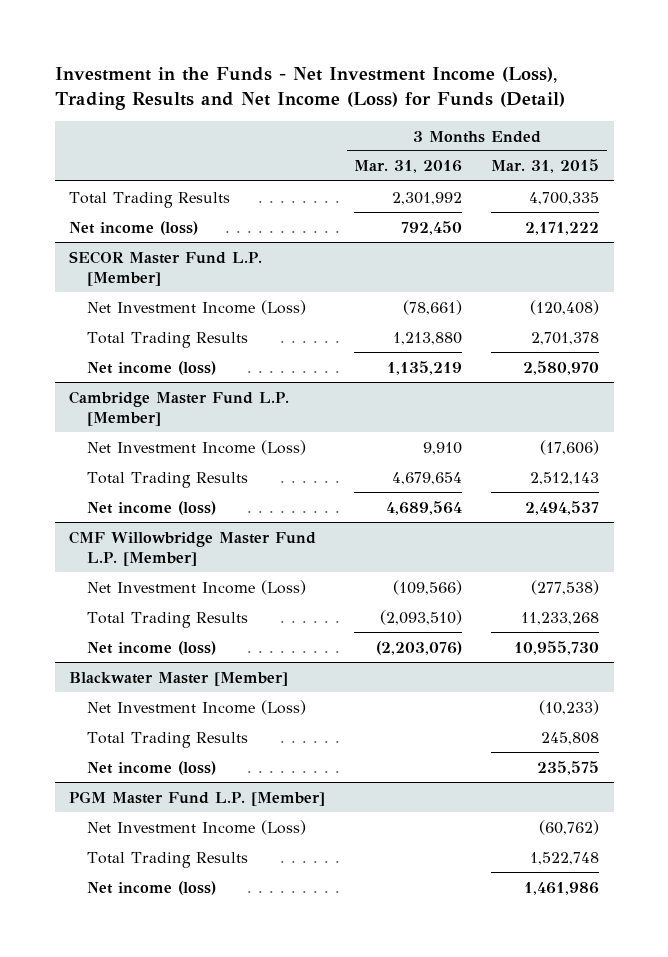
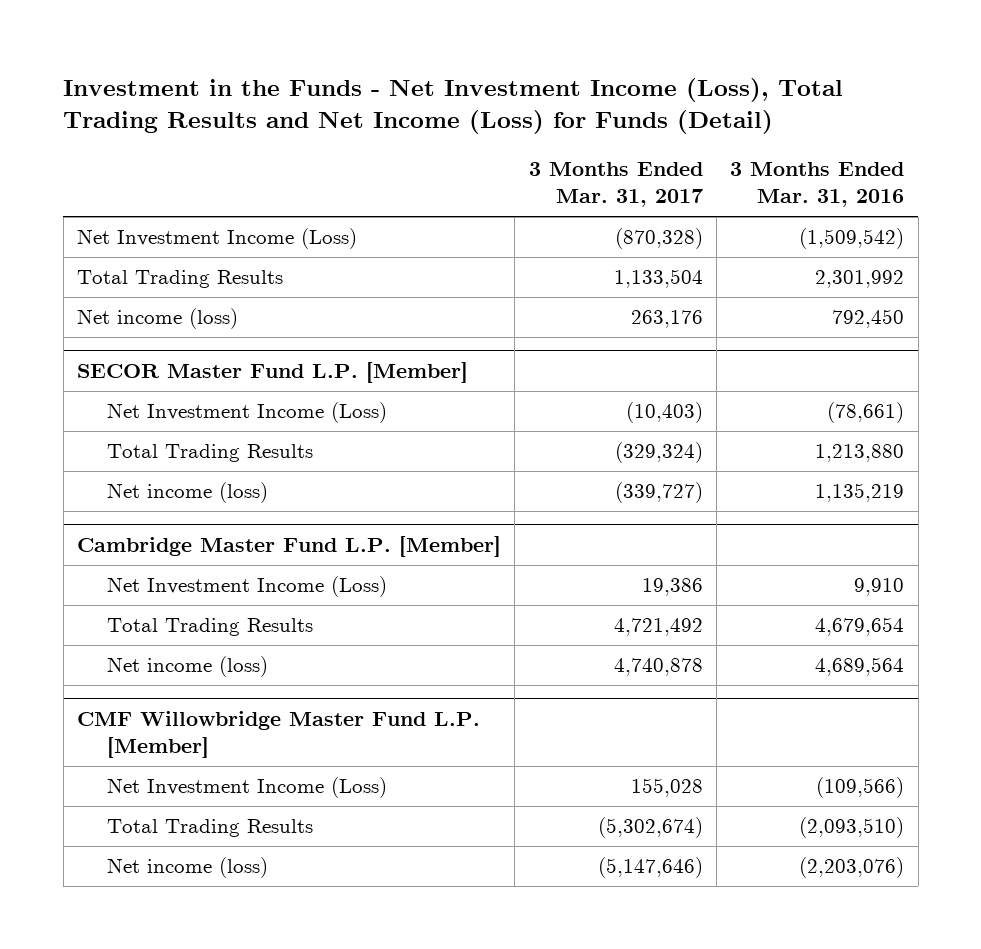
[54,66,565,110] Investment in the Funds - Net Investment Income (Loss), Trading Results and Net Income (Loss) for Funds (Detail) -> [63,77,844,135] Investment in the Funds - Net Investment Income (Loss), Total Trading Results and Net Income (Loss) for Funds (Detail)
[491,159,600,174] Mar. 31, 2015 -> none
none -> [528,162,703,208] 3 Months Ended Mar. 31, 2017
none -> [76,228,357,250] Net Investment Income (Loss)
[69,671,289,686] Blackwater Master [Member] -> none
[87,699,307,715] Net Investment Income (Loss) -> none
[87,731,249,748] Total Trading Results -> none
[87,760,217,775] Net income (loss) -> none
[69,790,326,806] PGM Master Fund L.P. [Member] -> none
[87,819,307,835] Net Investment Income (Loss) -> none
[87,851,249,868] Total Trading Results -> none
[87,880,217,895] Net income (loss) -> none

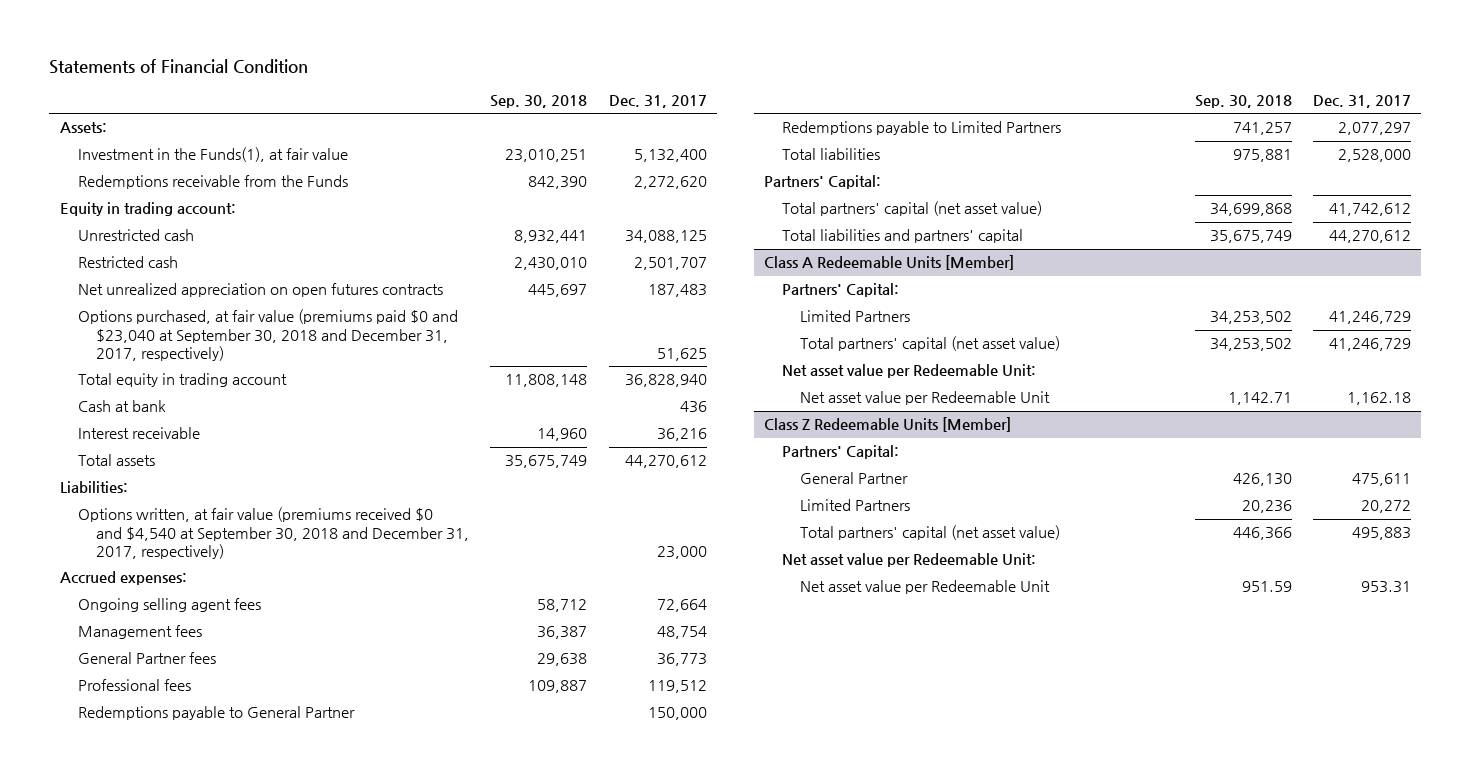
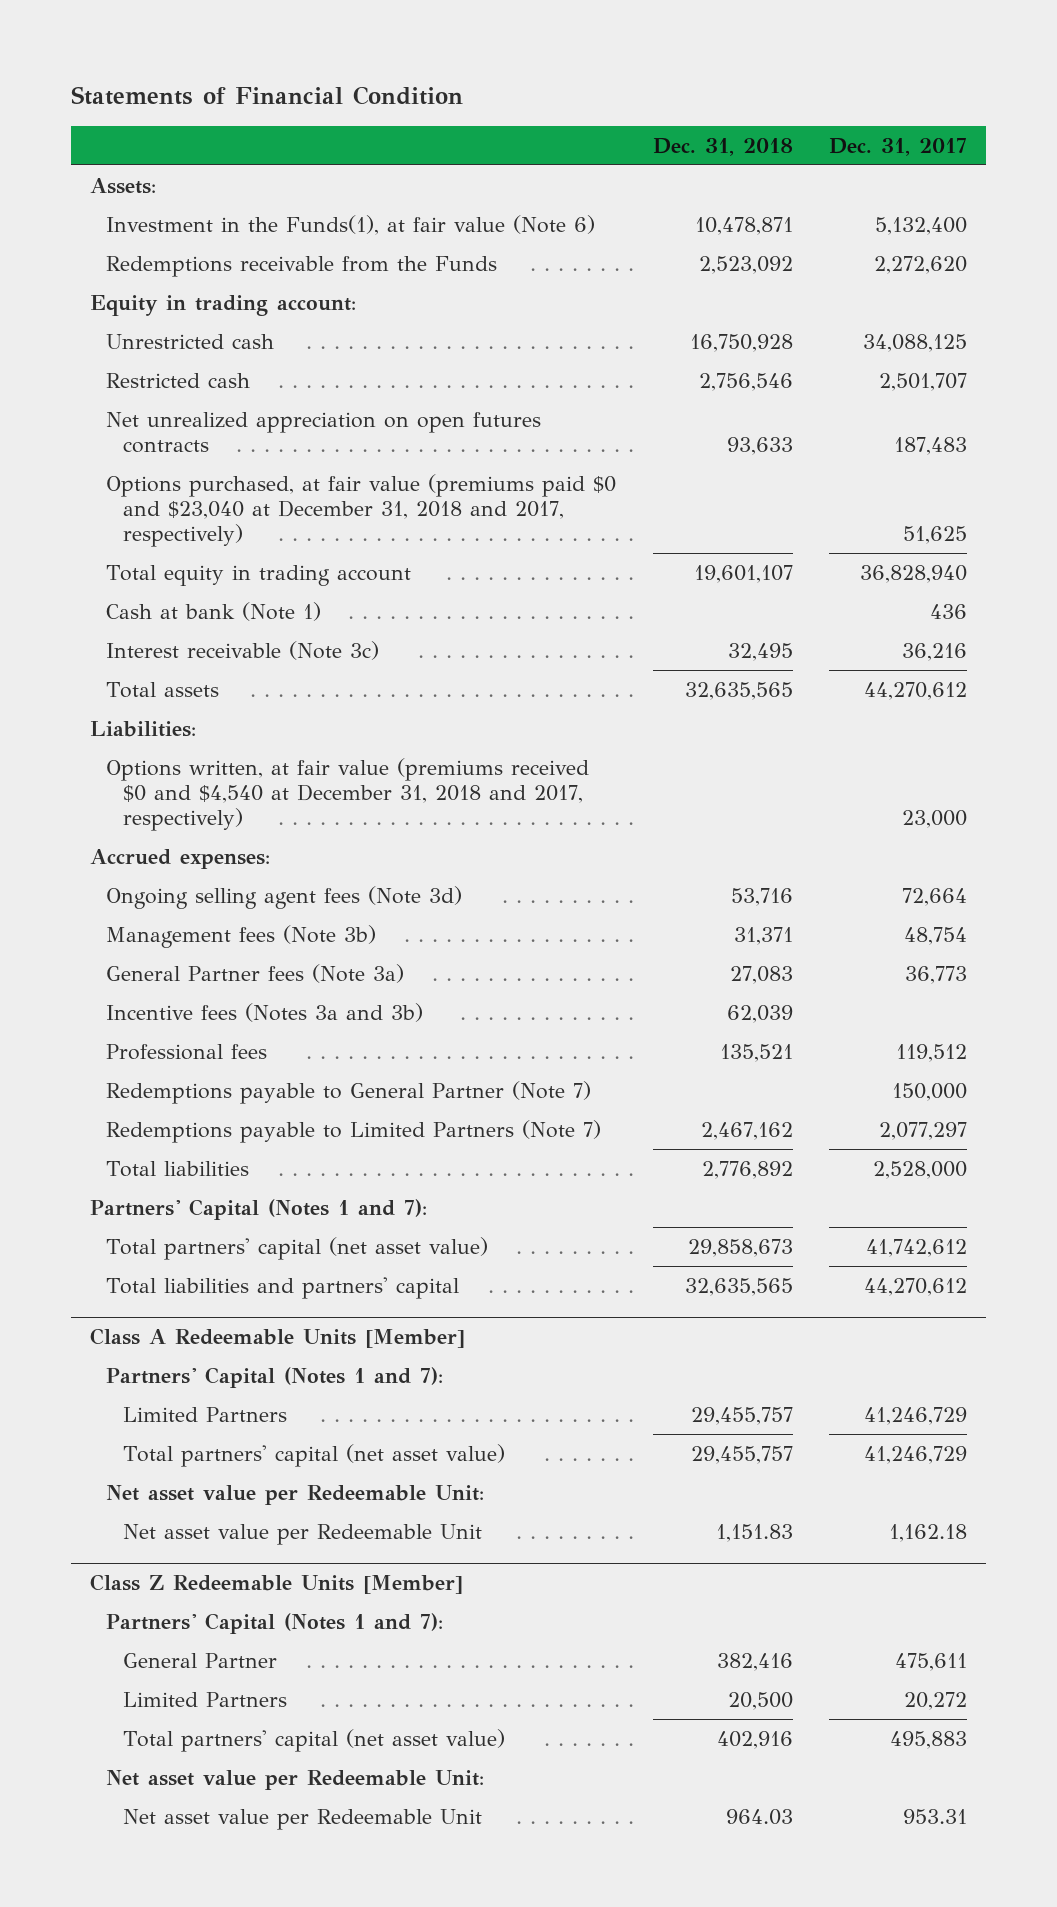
[490,94,588,108] Sep. 30, 2018 -> none
none -> [652,137,793,156] Dec. 31, 2018
[78,147,349,163] Investment in the Funds(1), at fair value -> [106,214,596,235] Investment in the Funds(1), at fair value (Note 6)
[78,309,459,361] Options purchased, at fair value (premiums paid $0 and $23,040 at September 30, 2018 and December 31, 2017, respectively) -> [106,473,617,547] Options purchased, at fair value (premiums paid $0 and $23,040 at December 31, 2018 and 2017, respectively)
[78,400,167,413] Cash at bank -> [106,601,322,621] Cash at bank (Note 1)
[78,427,201,440] Interest receivable -> [106,640,380,660] Interest receivable (Note 3c)
[78,507,470,559] Options written, at fair value (premiums received $0 and $4,540 at September 30, 2018 and December 31, 2017, respectively) -> [106,757,590,831] Options written, at fair value (premiums received $0 and $4,540 at December 31, 2018 and 2017, respectively)
[78,598,262,613] Ongoing selling agent fees -> [106,885,463,909] Ongoing selling agent fees (Note 3d)
[78,625,203,640] Management fees -> [106,924,377,948] Management fees (Note 3b)
[78,652,217,665] General Partner fees -> [106,963,405,983] General Partner fees (Note 3a)
none -> [106,1002,424,1022] Incentive fees (Notes 3a and 3b)
[78,706,356,721] Redemptions payable to General Partner -> [106,1080,592,1104] Redemptions payable to General Partner (Note 7)
[782,121,1062,136] Redemptions payable to Limited Partners -> [106,1119,602,1143] Redemptions payable to Limited Partners (Note 7)
[764,175,882,190] Partners' Capital: -> [89,1198,427,1220] Partners' Capital (Notes 1 and 7):
[782,283,900,298] Partners' Capital: -> [106,1366,444,1388] Partners' Capital (Notes 1 and 7):
[782,445,900,460] Partners' Capital: -> [106,1612,444,1634] Partners' Capital (Notes 1 and 7):

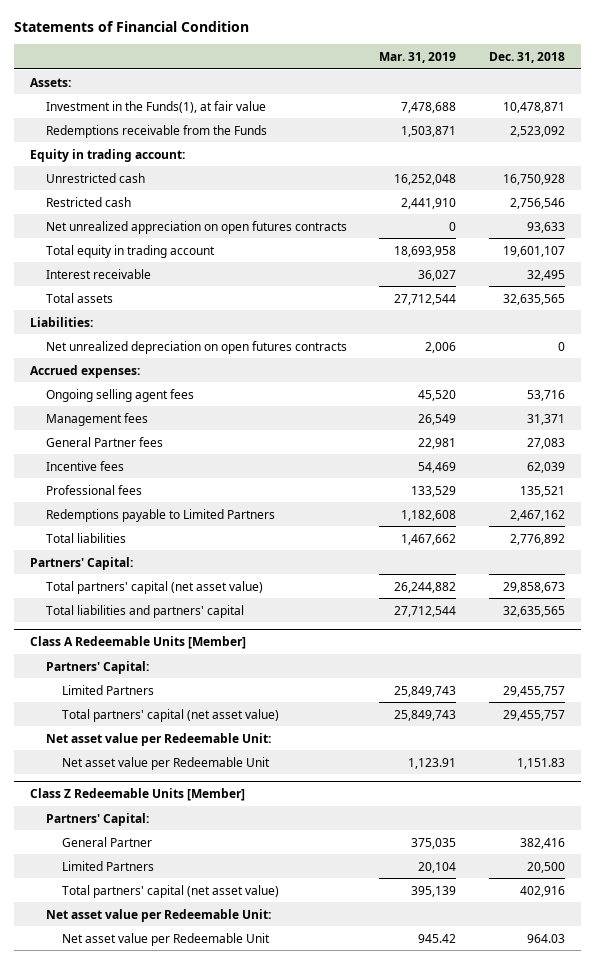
[829,137,968,156] Dec. 31, 2017 -> none
none -> [379,51,457,63] Mar. 31, 2019
[106,214,596,235] Investment in the Funds(1), at fair value (Note 6) -> [45,100,266,113] Investment in the Funds(1), at fair value
[106,473,617,547] Options purchased, at fair value (premiums paid $0 and $23,040 at December 31, 2018 and 2017, respectively) -> none
[106,601,322,621] Cash at bank (Note 1) -> none
[106,640,380,660] Interest receivable (Note 3c) -> [45,268,151,279] Interest receivable
[106,757,590,831] Options written, at fair value (premiums received $0 and $4,540 at December 31, 2018 and 2017, respectively) -> none
none -> [45,340,347,354] Net unrealized depreciation on open futures contracts
[106,885,463,909] Ongoing selling agent fees (Note 3d) -> [45,388,194,402] Ongoing selling agent fees
[106,924,377,948] Management fees (Note 3b) -> [45,412,148,426] Management fees
[106,963,405,983] General Partner fees (Note 3a) -> [45,436,163,447] General Partner fees
[106,1002,424,1022] Incentive fees (Notes 3a and 3b) -> [45,460,124,471] Incentive fees
[106,1080,592,1104] Redemptions payable to General Partner (Note 7) -> none
[106,1119,602,1143] Redemptions payable to Limited Partners (Note 7) -> [45,508,275,522] Redemptions payable to Limited Partners
[89,1198,427,1220] Partners' Capital (Notes 1 and 7): -> [29,556,133,570] Partners' Capital:
[106,1366,444,1388] Partners' Capital (Notes 1 and 7): -> [45,660,149,674] Partners' Capital:
[106,1612,444,1634] Partners' Capital (Notes 1 and 7): -> [45,812,149,826] Partners' Capital:

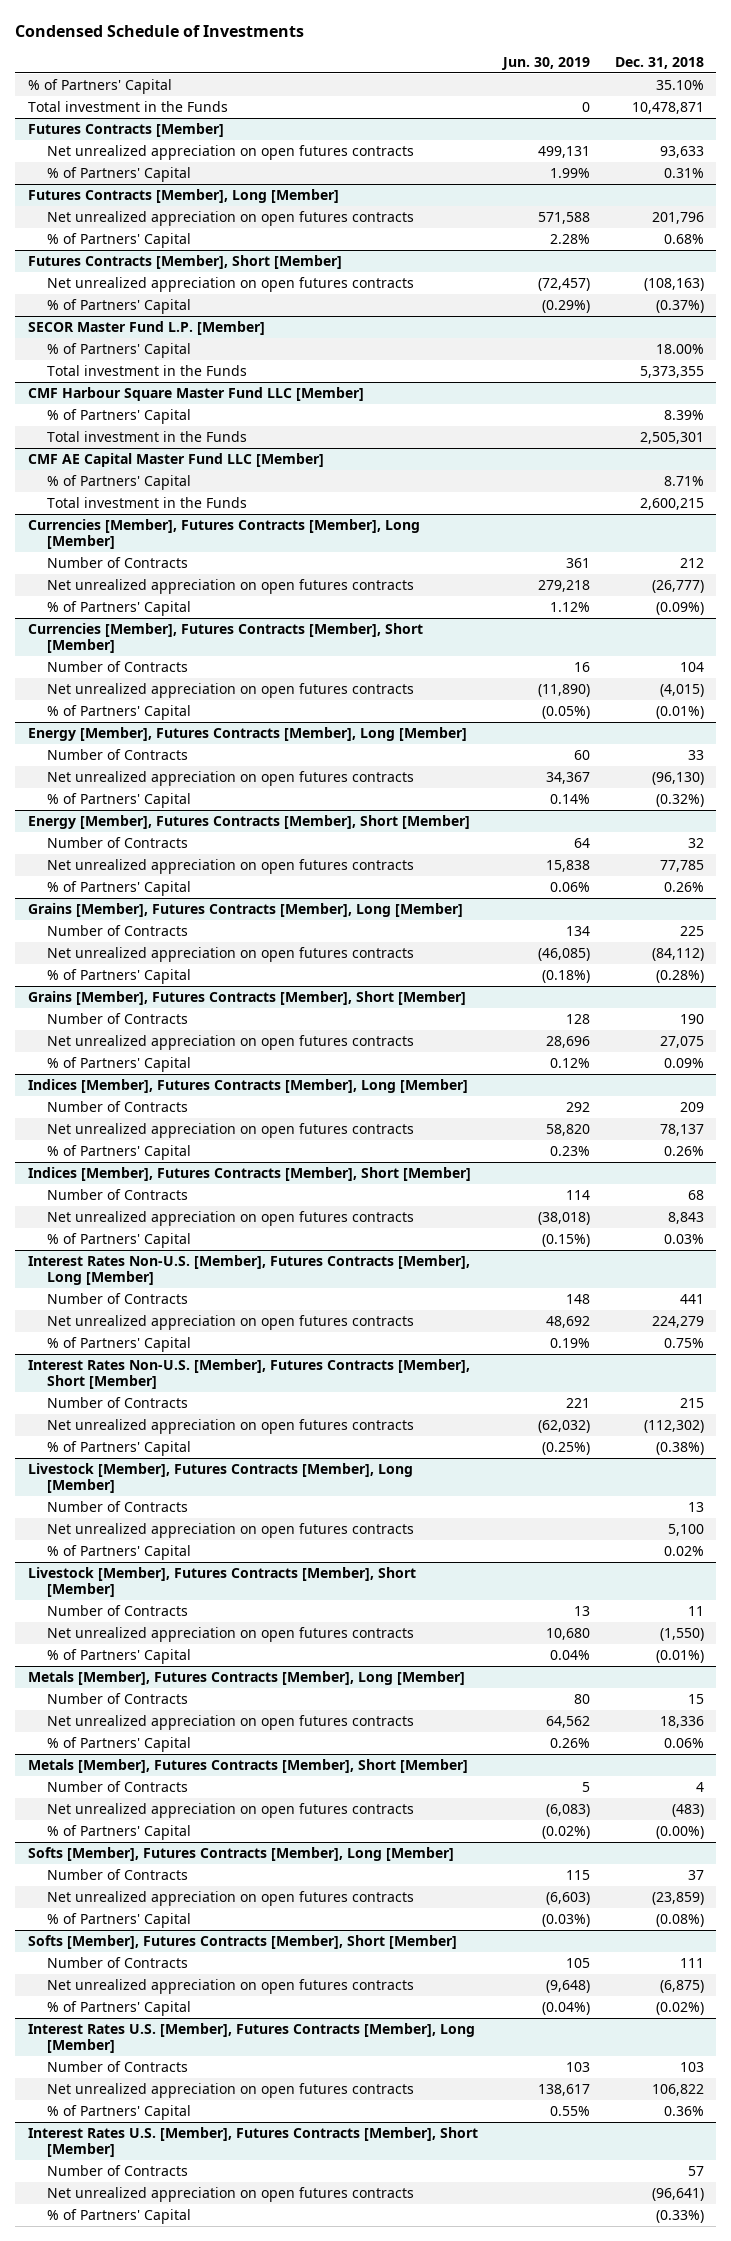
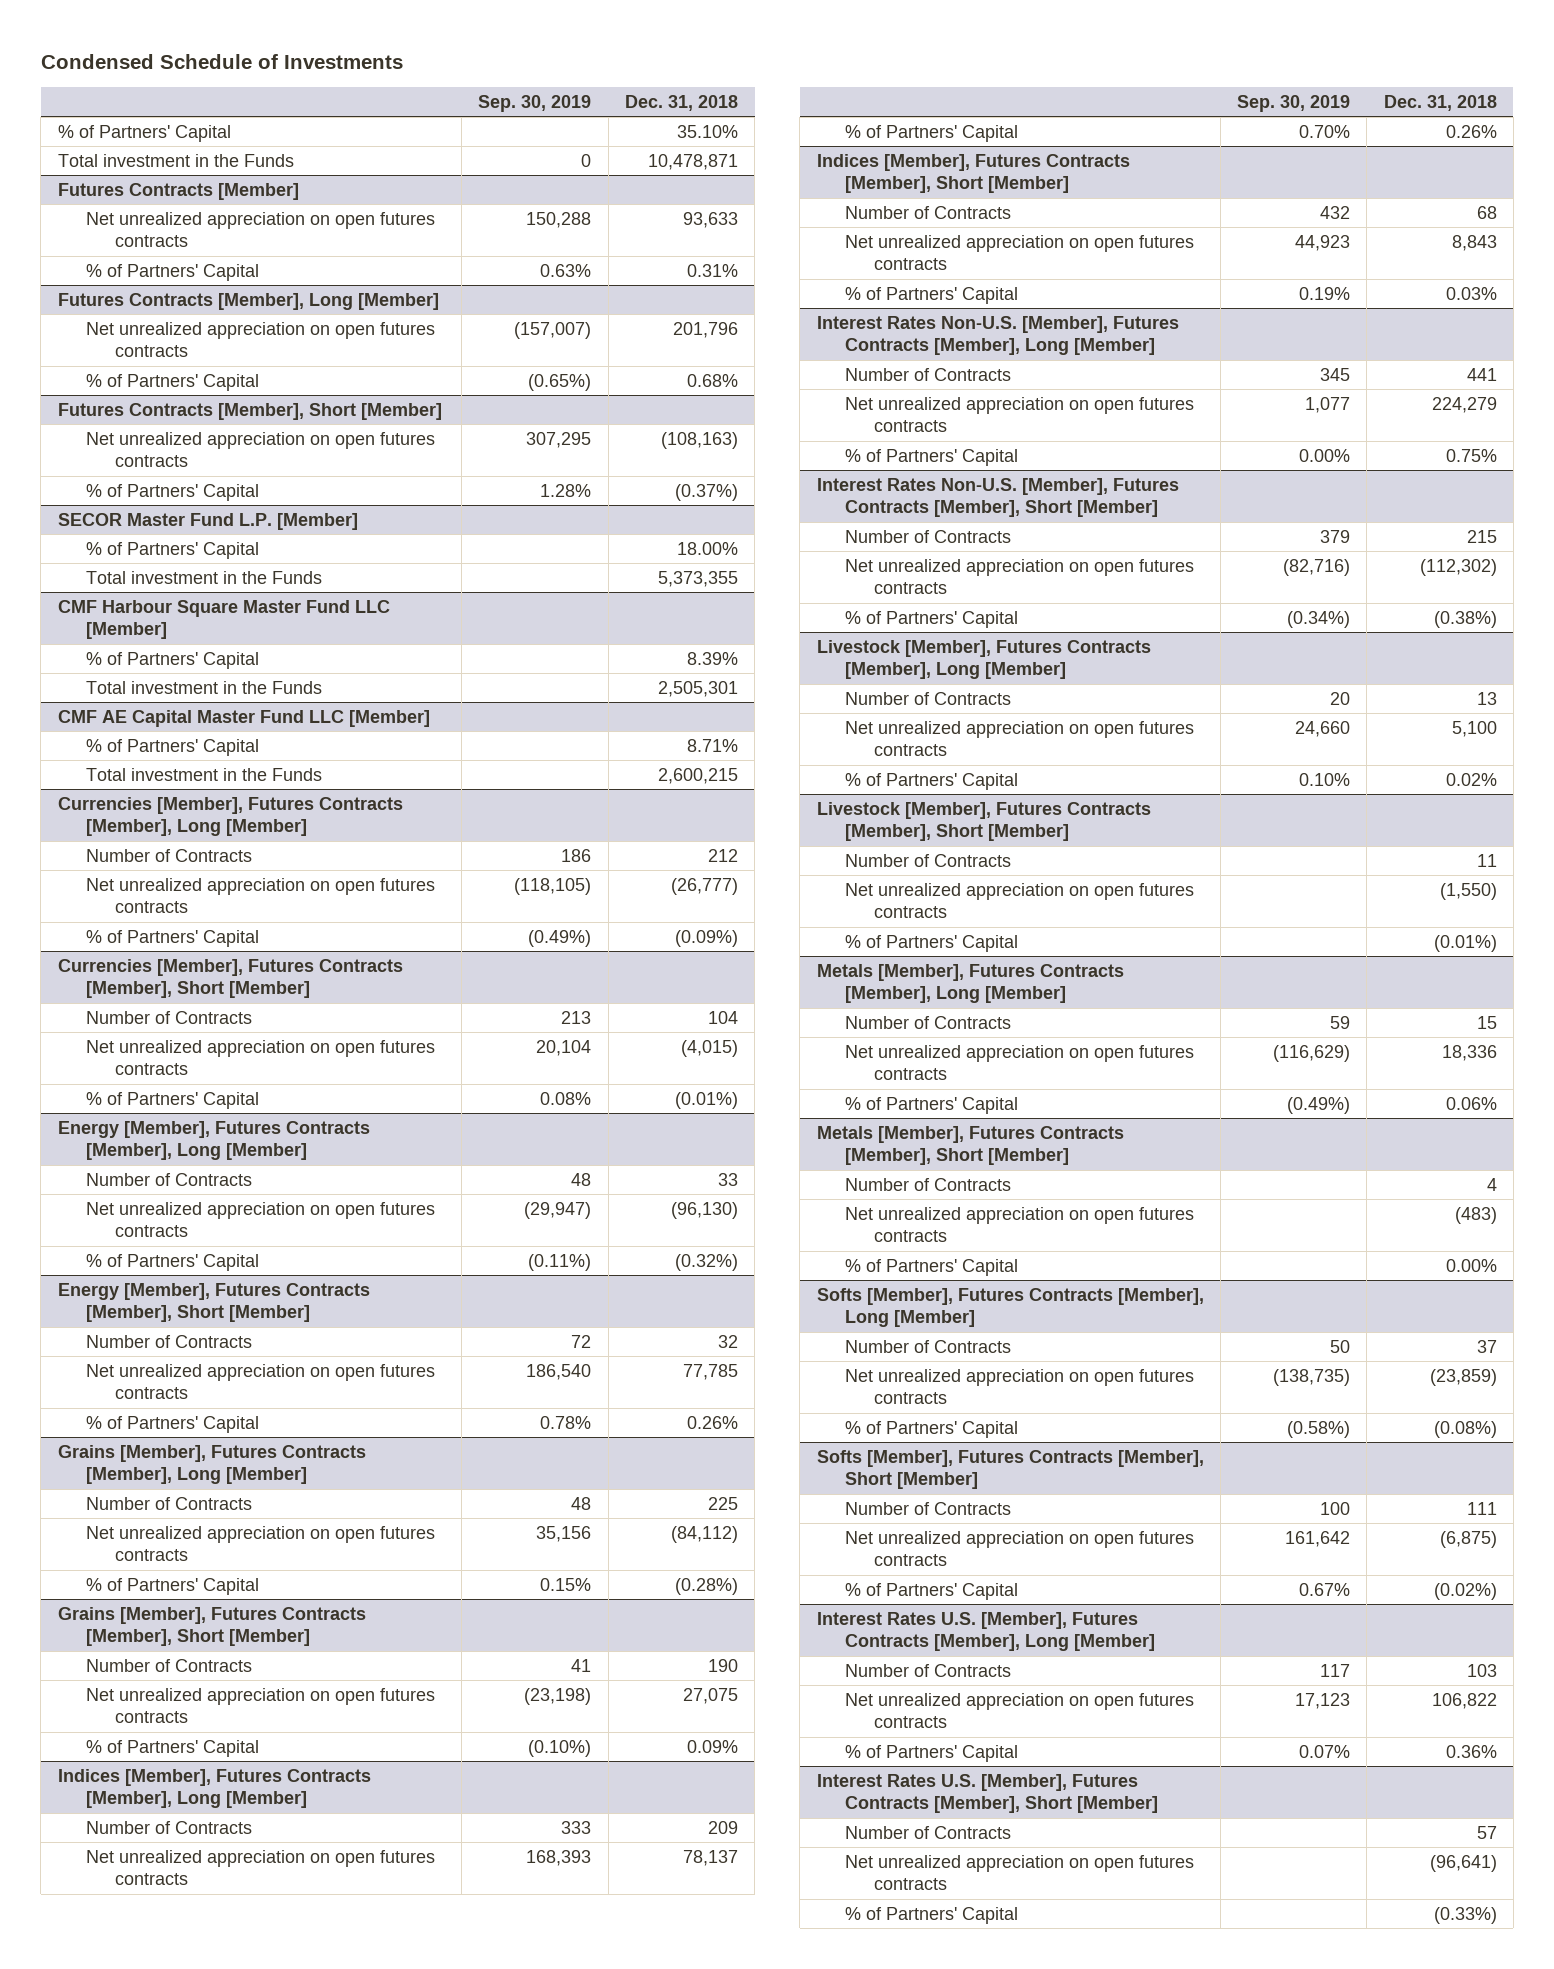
[500,56,590,70] Jun. 30, 2019 -> none
none -> [478,94,592,112] Sep. 30, 2019
[655,1826,704,1840] (0.00%) -> [1445,1258,1497,1272] 0.00%

